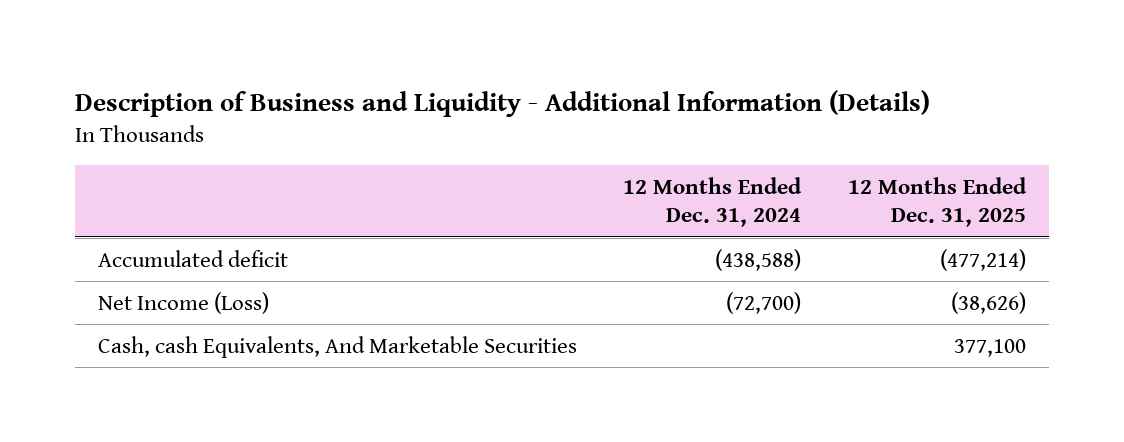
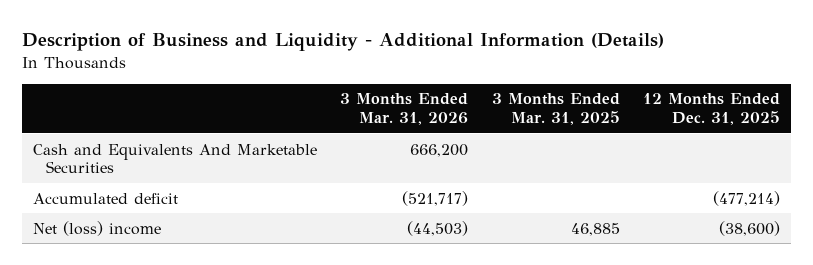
[623,176,803,228] 12 Months Ended Dec. 31, 2024 -> none
none -> [340,93,469,125] 3 Months Ended Mar. 31, 2026
none -> [491,93,620,125] 3 Months Ended Mar. 31, 2025
none -> [33,143,318,174] Cash and Equivalents And Marketable Securities
[98,335,578,358] Cash, cash Equivalents, And Marketable Securities -> none
[98,291,270,314] Net Income (Loss) -> [33,220,162,236] Net (loss) income
[950,291,1026,314] (38,626) -> [718,220,780,236] (38,600)

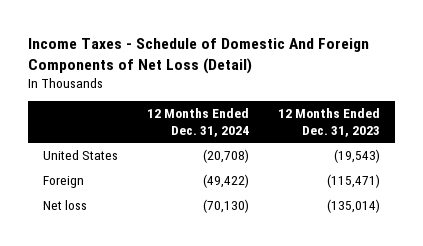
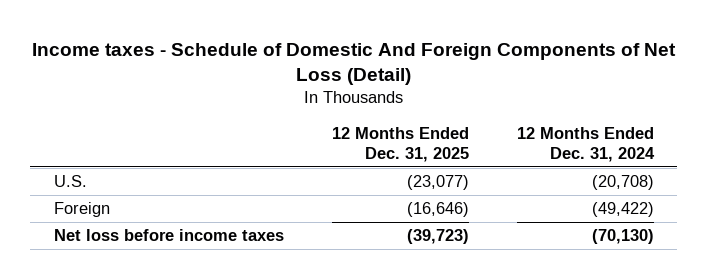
[27,37,369,74] Income Taxes - Schedule of Domestic And Foreign Components of Net Loss (Detail) -> [31,42,676,85] Income taxes - Schedule of Domestic And Foreign Components of Net Loss (Detail)
[278,108,381,137] 12 Months Ended Dec. 31, 2023 -> none
none -> [331,126,469,162] 12 Months Ended Dec. 31, 2025
[42,150,118,161] United States -> [53,175,87,188] U.S.
[42,200,87,211] Net loss -> [53,229,284,242] Net loss before income taxes

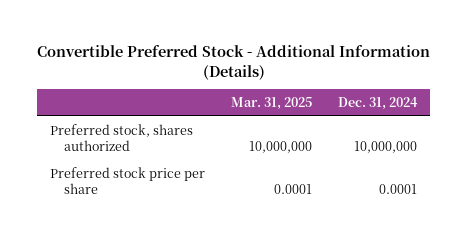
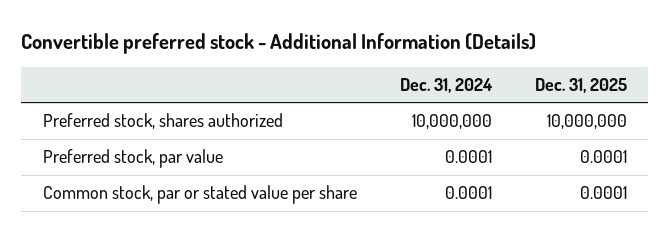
[36,44,430,80] Convertible Preferred Stock - Additional Information (Details) -> [21,32,537,54] Convertible preferred stock - Additional Information (Details)
[231,97,313,111] Mar. 31, 2025 -> none
none -> [534,78,627,94] Dec. 31, 2025
[50,166,206,194] Preferred stock price per share -> [42,149,223,169] Preferred stock, par value
none -> [42,185,357,205] Common stock, par or stated value per share

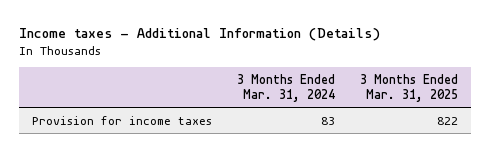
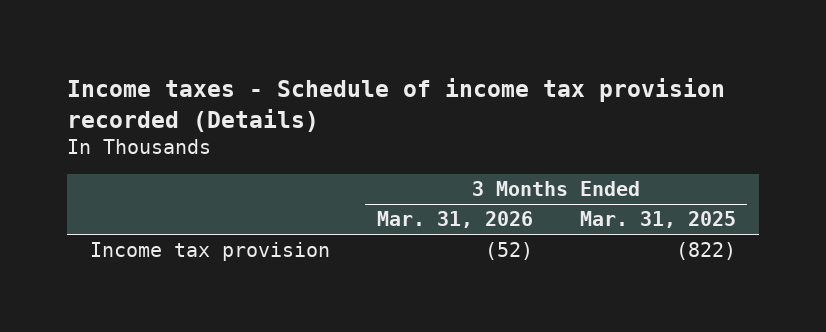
[19,28,381,42] Income taxes - Additional Information (Details) -> [66,78,725,132] Income taxes - Schedule of income tax provision recorded (Details)
[237,74,336,103] 3 Months Ended Mar. 31, 2024 -> none
none -> [376,211,533,229] Mar. 31, 2026
[31,115,212,125] Provision for income taxes -> [90,242,331,262] Income tax provision
[437,116,459,125] 822 -> [675,242,736,261] (822)

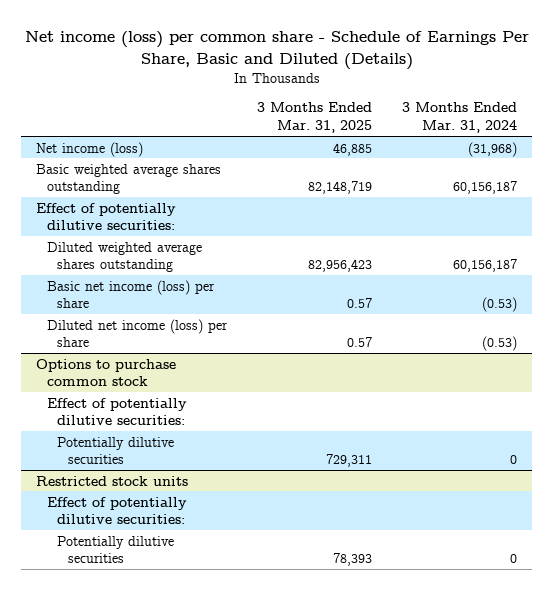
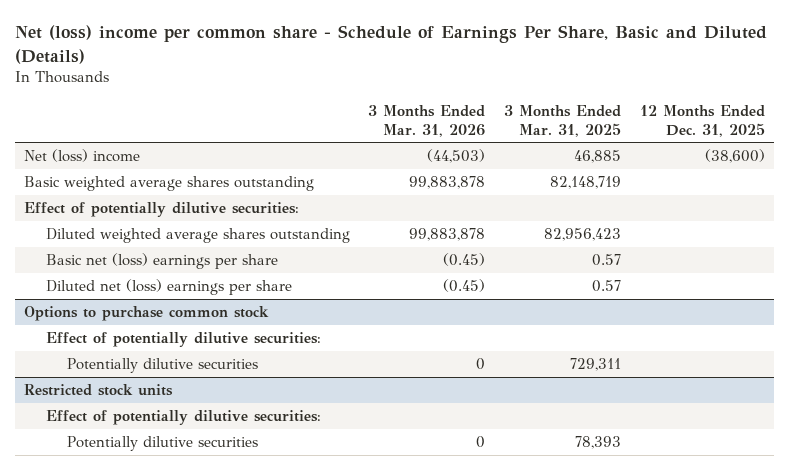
[24,31,529,71] Net income (loss) per common share - Schedule of Earnings Per Share, Basic and Diluted (Details) -> [14,25,767,64] Net (loss) income per common share - Schedule of Earnings Per Share, Basic and Diluted (Details)
[402,102,518,134] 3 Months Ended Mar. 31, 2024 -> none
none -> [368,104,486,137] 3 Months Ended Mar. 31, 2026
none -> [639,104,765,137] 12 Months Ended Dec. 31, 2025
[35,141,143,157] Net income (loss) -> [24,149,141,163] Net (loss) income
[46,279,215,309] Basic net income (loss) per share -> [45,253,278,270] Basic net (loss) earnings per share
[46,318,228,348] Diluted net income (loss) per share -> [45,279,292,296] Diluted net (loss) earnings per share

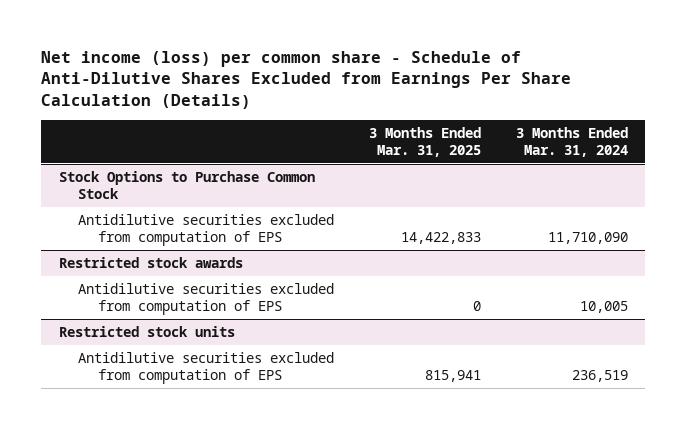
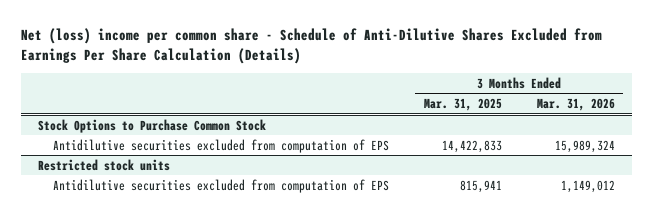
[41,50,572,109] Net income (loss) per common share - Schedule of Anti-Dilutive Shares Excluded from Earnings Per Share Calculation (Details) -> [20,28,602,65] Net (loss) income per common share - Schedule of Anti-Dilutive Shares Excluded from Earnings Per Share Calculation (Details)
[515,126,628,157] 3 Months Ended Mar. 31, 2024 -> none
none -> [536,98,615,112] Mar. 31, 2026
[58,256,243,268] Restricted stock awards -> none
[78,282,335,316] Antidilutive securities excluded from computation of EPS -> none

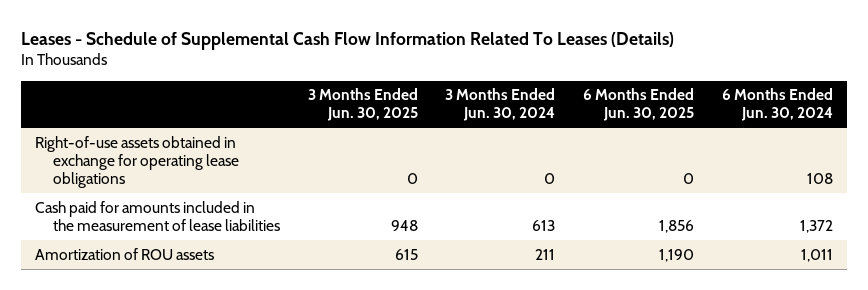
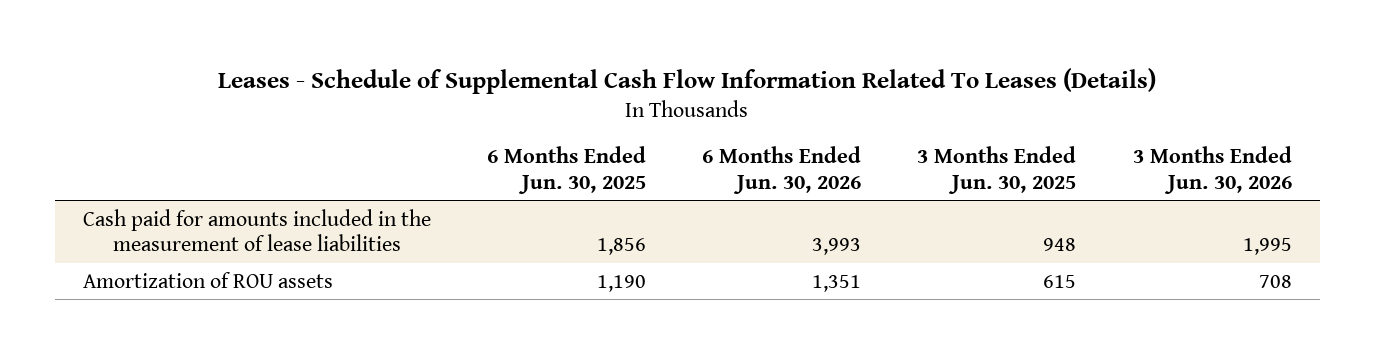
[445,88,556,122] 3 Months Ended Jun. 30, 2024 -> none
[721,88,833,122] 6 Months Ended Jun. 30, 2024 -> none
none -> [702,146,862,194] 6 Months Ended Jun. 30, 2026
none -> [1132,146,1292,194] 3 Months Ended Jun. 30, 2026
[34,135,239,188] Right-of-use assets obtained in exchange for operating lease obligations -> none

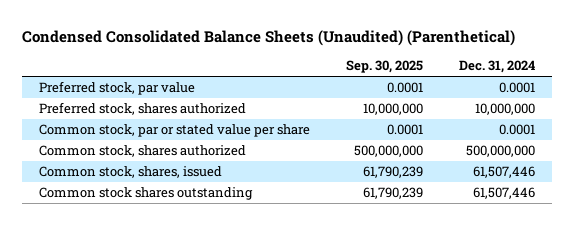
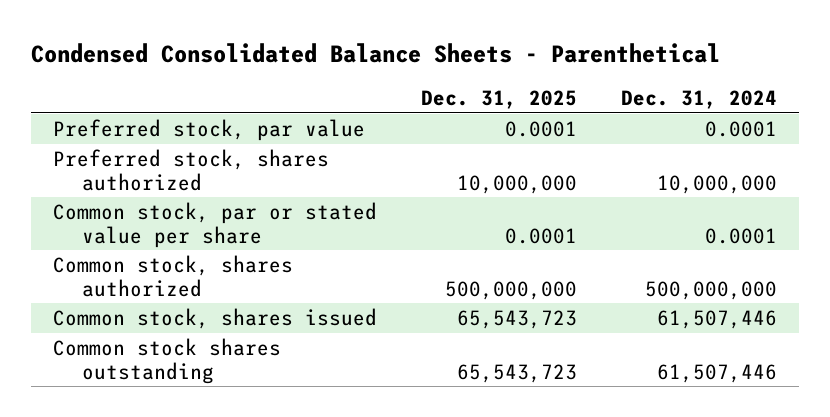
[21,29,515,46] Condensed Consolidated Balance Sheets (Unaudited) (Parenthetical) -> [30,43,720,64] Condensed Consolidated Balance Sheets - Parenthetical
[346,60,424,74] Sep. 30, 2025 -> none
none -> [420,89,577,109] Dec. 31, 2025
[39,166,223,179] Common stock, shares, issued -> [52,308,377,330] Common stock, shares issued

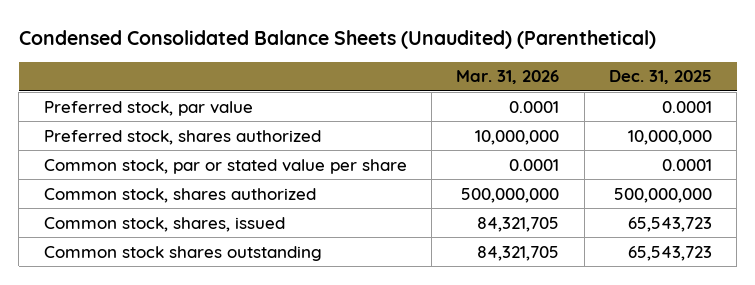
[30,43,720,64] Condensed Consolidated Balance Sheets - Parenthetical -> [18,29,656,49] Condensed Consolidated Balance Sheets (Unaudited) (Parenthetical)
[620,89,777,109] Dec. 31, 2024 -> none
none -> [456,70,560,85] Mar. 31, 2026
[52,308,377,330] Common stock, shares issued -> [43,216,285,232] Common stock, shares, issued

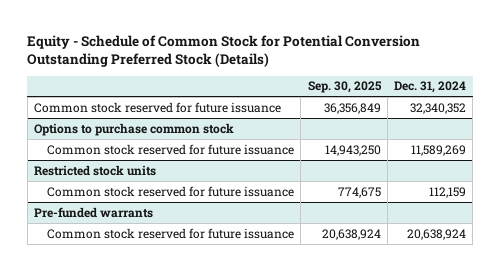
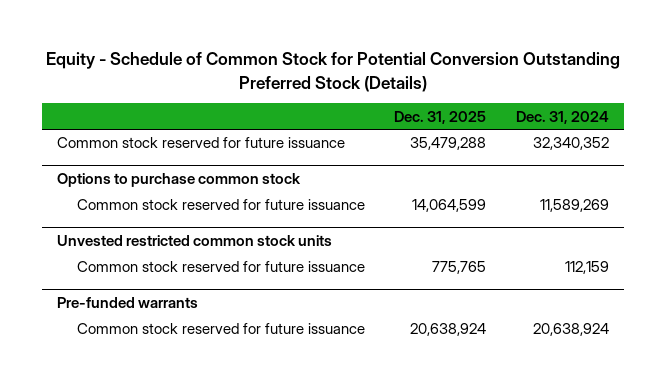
[307,81,382,94] Sep. 30, 2025 -> none
none -> [394,110,487,124] Dec. 31, 2025
[33,164,156,176] Restricted stock units -> [56,235,332,247] Unvested restricted common stock units

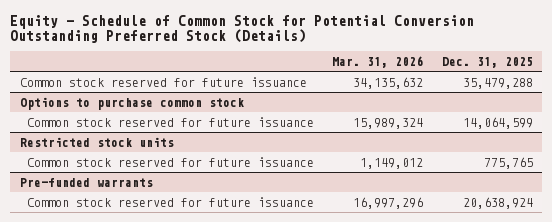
[515,110,609,124] Dec. 31, 2024 -> none
none -> [332,55,424,68] Mar. 31, 2026
[56,235,332,247] Unvested restricted common stock units -> [19,136,174,147] Restricted stock units

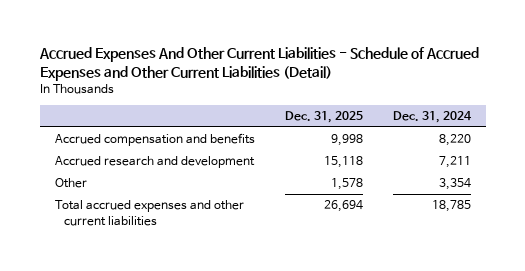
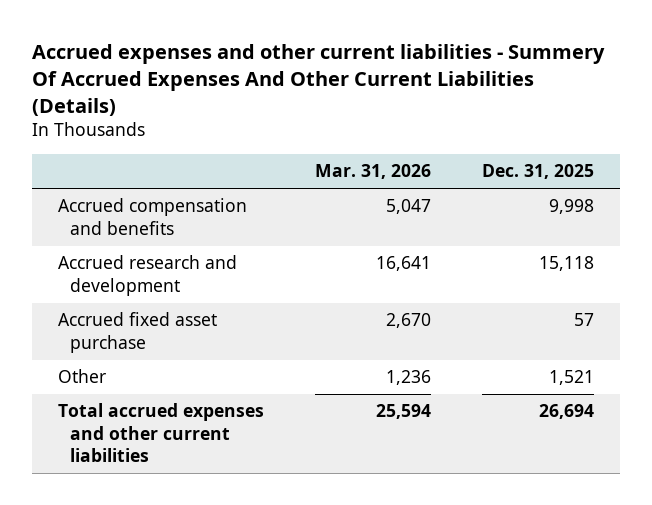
[38,47,479,81] Accrued Expenses And Other Current Liabilities - Schedule of Accrued Expenses and Other Current Liabilities (Detail) -> [31,43,605,116] Accrued expenses and other current liabilities - Summery Of Accrued Expenses And Other Current Liabilities (Details)
[392,111,472,124] Dec. 31, 2024 -> none
none -> [314,164,431,180] Mar. 31, 2026
none -> [57,312,217,353] Accrued fixed asset purchase
[330,178,363,191] 1,578 -> [549,370,595,386] 1,521

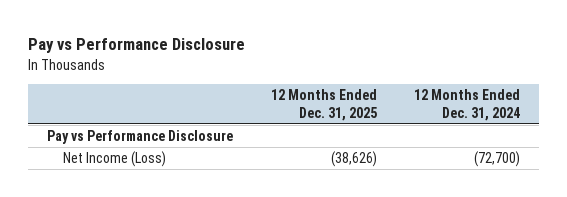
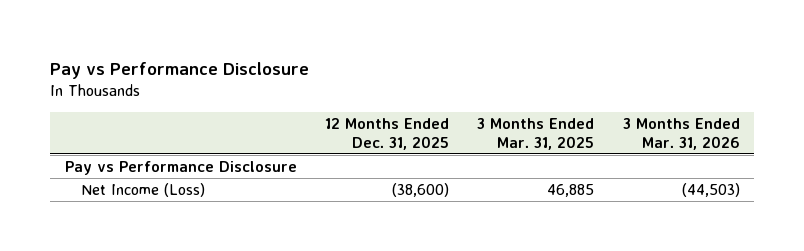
[414,88,521,121] 12 Months Ended Dec. 31, 2024 -> none
none -> [477,117,595,150] 3 Months Ended Mar. 31, 2025
none -> [622,117,740,150] 3 Months Ended Mar. 31, 2026
[330,150,377,167] (38,626) -> [392,182,450,197] (38,600)

